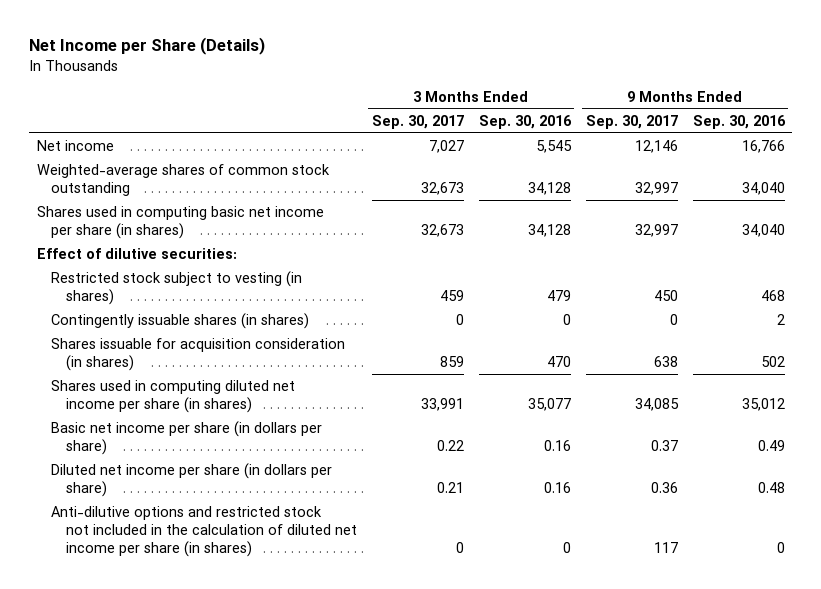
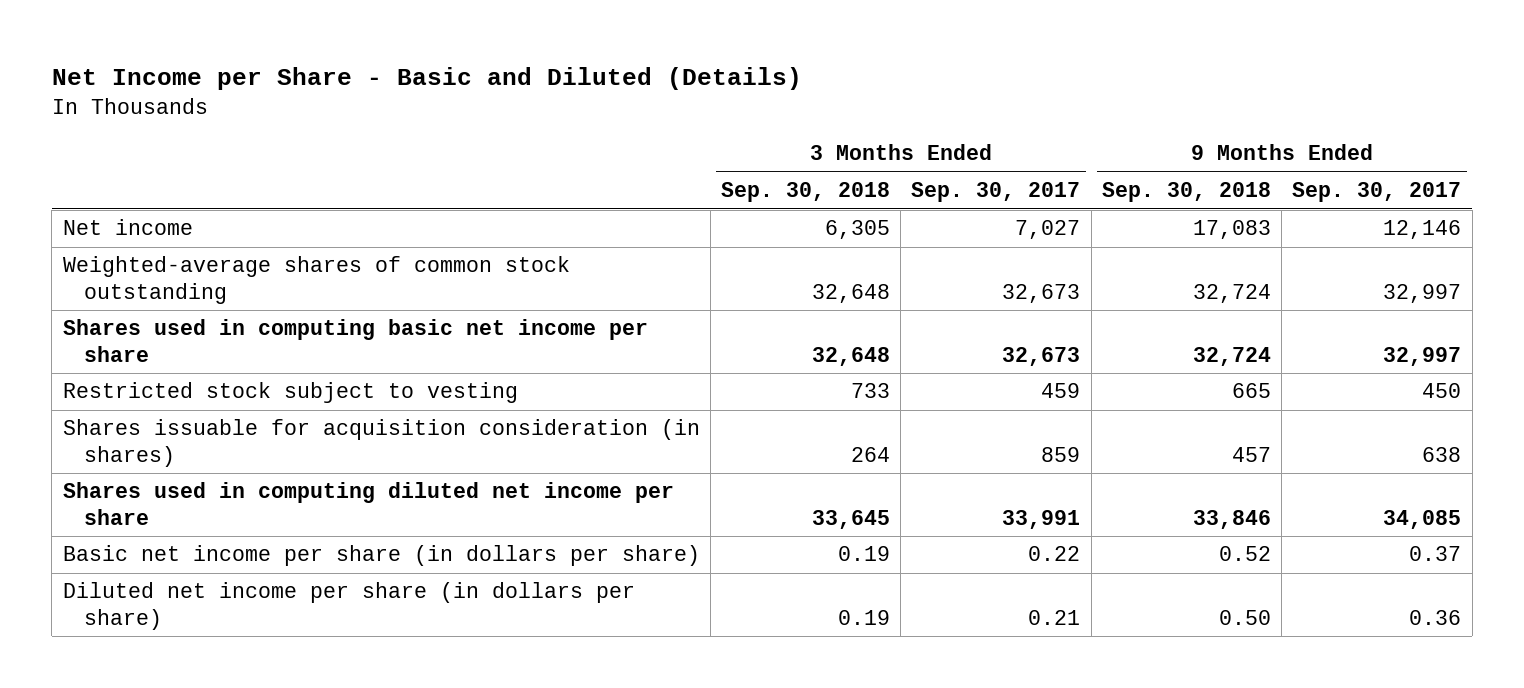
[29,37,266,56] Net Income per Share (Details) -> [51,66,802,90] Net Income per Share - Basic and Diluted (Details)
[478,114,572,129] Sep. 30, 2016 -> none
[692,114,786,129] Sep. 30, 2016 -> none
none -> [721,182,891,203] Sep. 30, 2018
none -> [1101,182,1271,203] Sep. 30, 2018
[36,248,237,260] Effect of dilutive securities: -> none
[51,313,310,330] Contingently issuable shares (in shares) -> none
[36,206,324,240] Shares used in computing basic net income per share (in shares) -> [62,319,648,362] Shares used in computing basic net income per share
[51,271,303,306] Restricted stock subject to vesting (in shares) -> [62,382,518,404] Restricted stock subject to vesting
[51,380,296,414] Shares used in computing diluted net income per share (in shares) -> [62,482,674,525] Shares used in computing diluted net income per share
[51,506,357,558] Anti-dilutive options and restricted stock not included in the calculation of diluted net income per share (in shares) -> none

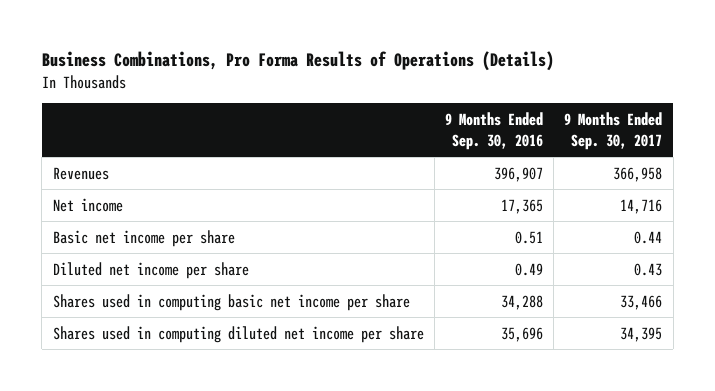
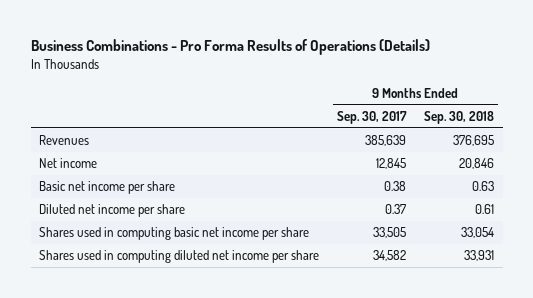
[41,51,554,72] Business Combinations, Pro Forma Results of Operations (Details) -> [30,39,430,56] Business Combinations - Pro Forma Results of Operations (Details)
[445,112,544,150] 9 Months Ended Sep. 30, 2016 -> none
none -> [423,111,494,125] Sep. 30, 2018
[613,166,663,182] 366,958 -> [365,135,407,147] 385,639
[620,198,663,214] 14,716 -> [376,158,407,170] 12,845
[634,230,663,244] 0.44 -> [384,181,407,192] 0.38
[634,262,663,276] 0.43 -> [385,204,407,215] 0.37
[620,294,663,310] 33,466 -> [373,227,407,239] 33,505
[620,326,663,342] 34,395 -> [373,250,407,262] 34,582

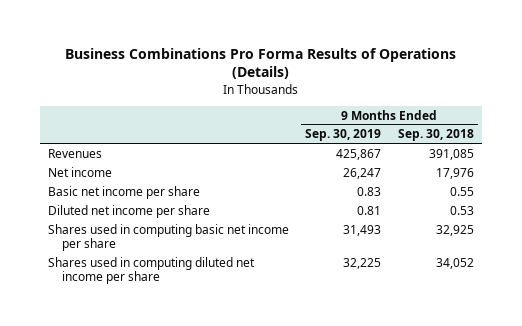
[30,39,430,56] Business Combinations - Pro Forma Results of Operations (Details) -> [64,47,456,80] Business Combinations Pro Forma Results of Operations (Details)
[337,111,408,125] Sep. 30, 2017 -> none
none -> [305,129,382,142] Sep. 30, 2019
[452,135,494,147] 376,695 -> [428,148,474,160] 391,085
[458,158,494,170] 20,846 -> [435,167,474,179] 17,976
[471,181,494,192] 0.63 -> [449,186,474,196] 0.55
[474,204,494,215] 0.61 -> [449,205,474,215] 0.53
[460,227,494,239] 33,054 -> [435,224,474,236] 32,925
[463,250,494,262] 33,931 -> [435,257,474,269] 34,052

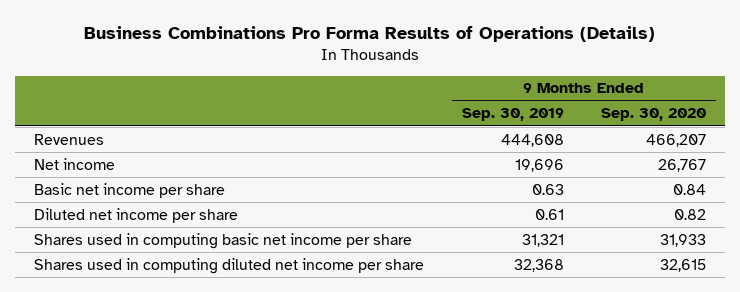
[397,129,474,142] Sep. 30, 2018 -> none
none -> [601,108,707,122] Sep. 30, 2020
[336,148,382,160] 425,867 -> [500,133,564,147] 444,608
[343,167,382,179] 26,247 -> [514,158,564,172] 19,696
[357,186,382,196] 0.83 -> [531,183,564,195] 0.63
[357,205,382,215] 0.81 -> [534,208,564,220] 0.61
[343,224,382,236] 31,493 -> [521,233,564,247] 31,321
[343,257,382,269] 32,225 -> [513,258,564,272] 32,368

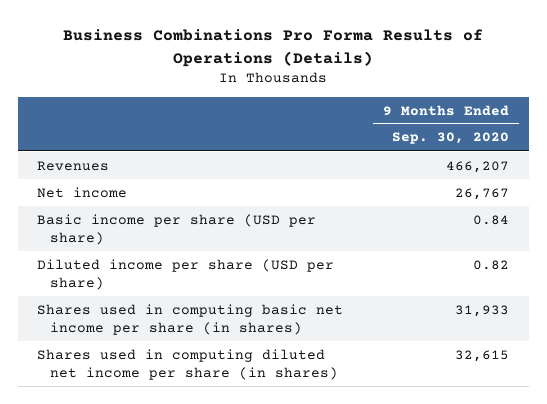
[461,108,564,122] Sep. 30, 2019 -> none
[33,182,225,198] Basic net income per share -> [37,213,317,245] Basic income per share (USD per share)
[33,207,238,223] Diluted net income per share -> [37,258,335,290] Diluted income per share (USD per share)
[33,232,412,249] Shares used in computing basic net income per share -> [37,303,344,335] Shares used in computing basic net income per share (in shares)
[33,257,424,274] Shares used in computing diluted net income per share -> [37,348,339,380] Shares used in computing diluted net income per share (in shares)

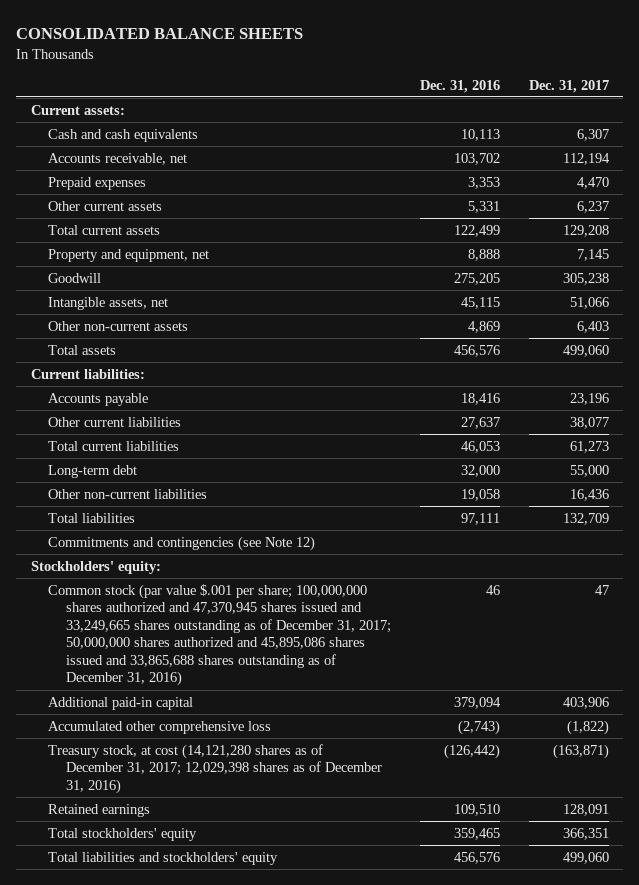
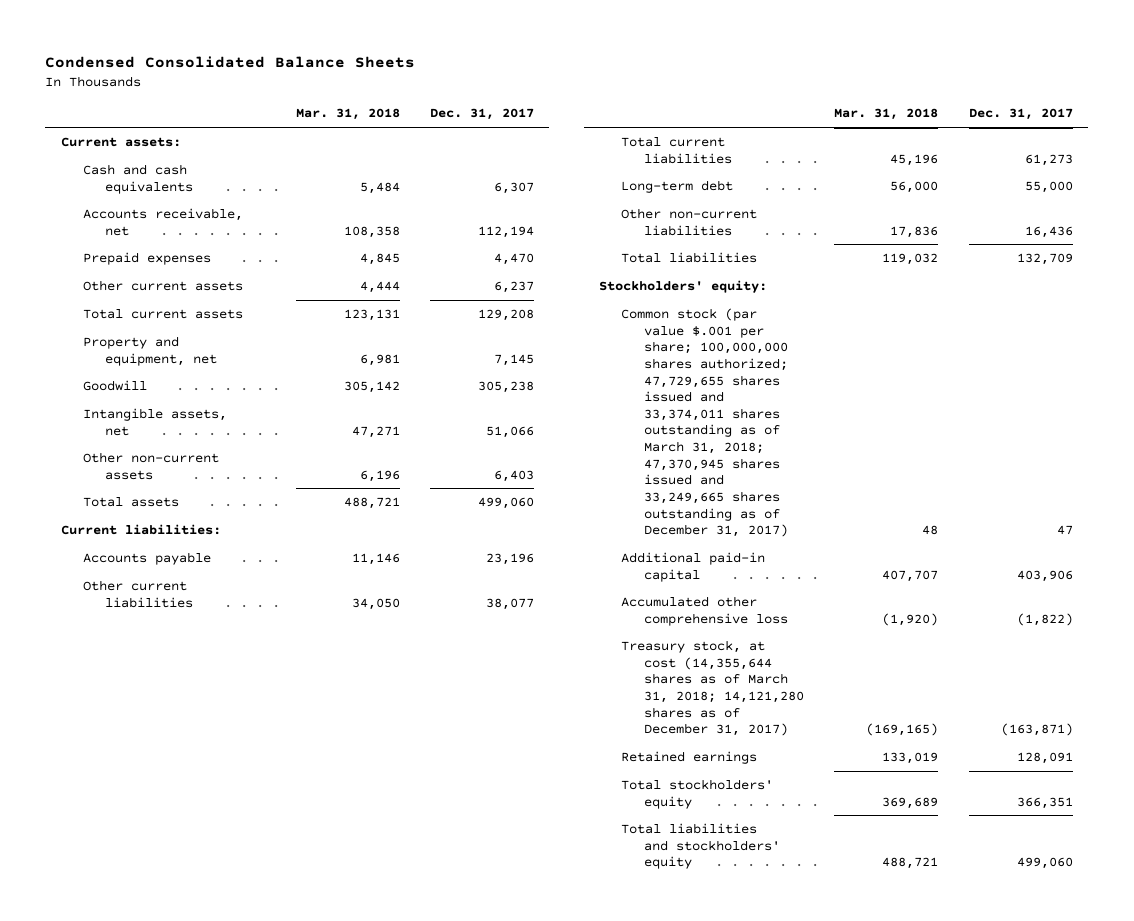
[16,27,304,39] CONSOLIDATED BALANCE SHEETS -> [45,55,416,68] Condensed Consolidated Balance Sheets
[419,79,500,93] Dec. 31, 2016 -> none
none -> [295,108,400,121] Mar. 31, 2018
[48,535,316,551] Commitments and contingencies (see Note 12) -> none
[48,583,392,687] Common stock (par value $.001 per share; 100,000,000 shares authorized and 47,370,945 shares issued and 33,249,665 shares outstanding as of December 31, 2017; 50,000,000 shares authorized and 45,895,086 shares issued and 33,865,688 shares outstanding as of December 31, 2016) -> [621,307,788,538] Common stock (par value $.001 per share; 100,000,000 shares authorized; 47,729,655 shares issued and 33,374,011 shares outstanding as of March 31, 2018; 47,370,945 shares issued and 33,249,665 shares outstanding as of December 31, 2017)
[48,743,383,794] Treasury stock, at cost (14,121,280 shares as of December 31, 2017; 12,029,398 shares as of December 31, 2016) -> [621,639,804,737] Treasury stock, at cost (14,355,644 shares as of March 31, 2018; 14,121,280 shares as of December 31, 2017)

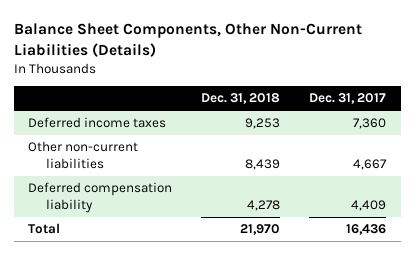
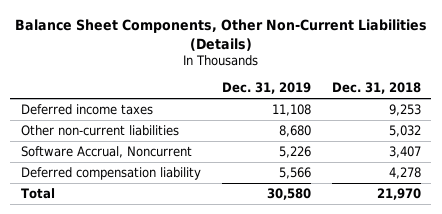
[309,93,387,105] Dec. 31, 2017 -> none
none -> [221,82,311,95] Dec. 31, 2019
[245,159,281,171] 8,439 -> [388,124,421,137] 5,032
none -> [20,145,192,158] Software Accrual, Noncurrent

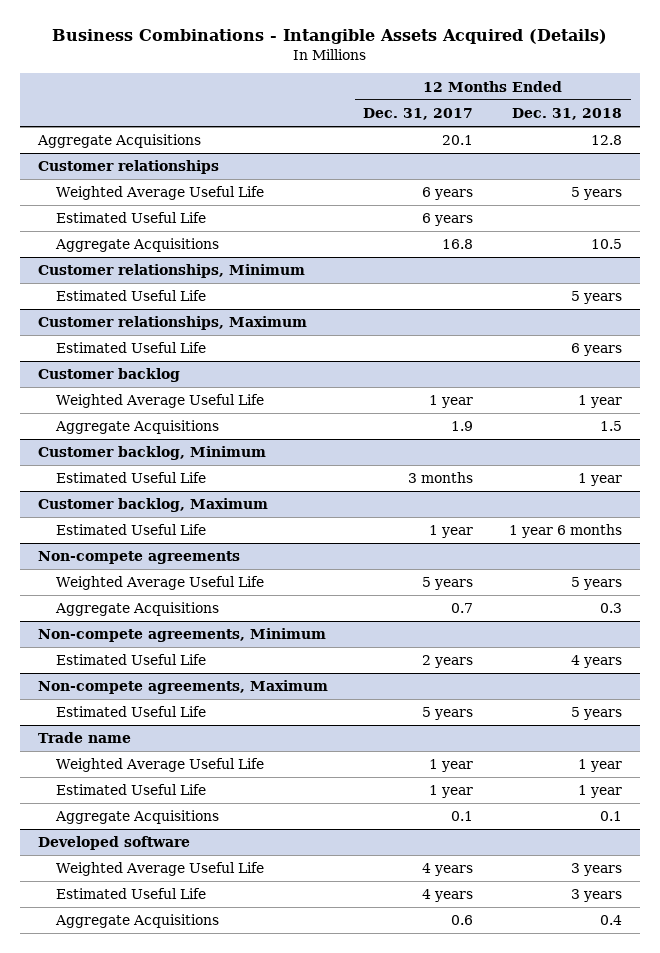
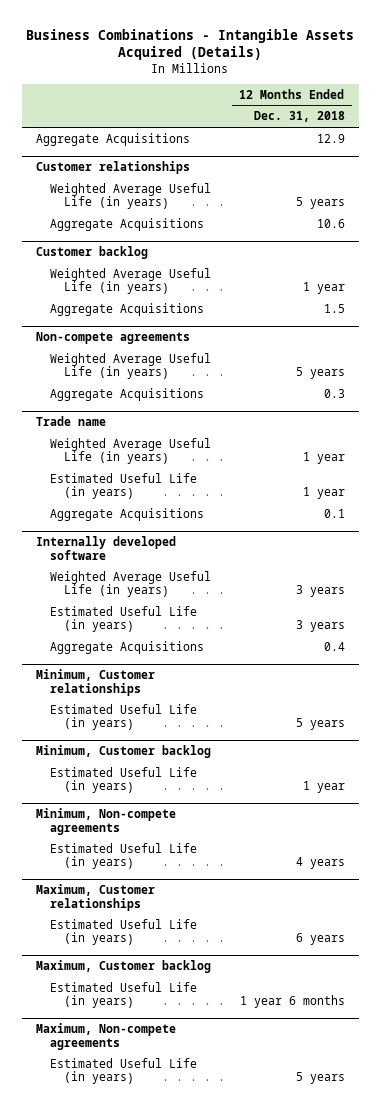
[363,108,474,121] Dec. 31, 2017 -> none
[591,135,623,146] 12.8 -> [316,133,345,143] 12.9
[56,212,207,224] Estimated Useful Life -> none
[37,264,305,279] Customer relationships, Minimum -> none
[56,290,207,302] Estimated Useful Life -> none
[37,316,307,331] Customer relationships, Maximum -> none
[56,342,207,354] Estimated Useful Life -> none
[56,186,265,201] Weighted Average Useful Life -> [50,182,212,210] Weighted Average Useful Life (in years)
[591,239,623,250] 10.5 -> [316,218,345,228] 10.6
[56,394,265,409] Weighted Average Useful Life -> [50,267,212,295] Weighted Average Useful Life (in years)
[37,446,266,461] Customer backlog, Minimum -> none
[56,472,207,484] Estimated Useful Life -> none
[37,498,268,513] Customer backlog, Maximum -> none
[56,524,207,536] Estimated Useful Life -> none
[56,576,265,591] Weighted Average Useful Life -> [50,352,212,380] Weighted Average Useful Life (in years)
[37,628,326,643] Non-compete agreements, Minimum -> none
[56,654,207,666] Estimated Useful Life -> none
[37,680,328,695] Non-compete agreements, Maximum -> none
[56,706,207,718] Estimated Useful Life -> none
[56,758,265,773] Weighted Average Useful Life -> [50,437,212,465] Weighted Average Useful Life (in years)
[56,784,207,796] Estimated Useful Life -> [50,472,198,500] Estimated Useful Life (in years)
[37,836,190,851] Developed software -> [36,536,177,560] Internally developed software
[56,862,265,877] Weighted Average Useful Life -> [50,570,212,598] Weighted Average Useful Life (in years)
[56,888,207,900] Estimated Useful Life -> [50,605,198,633] Estimated Useful Life (in years)
none -> [36,669,156,696] Minimum, Customer relationships
none -> [50,703,198,731] Estimated Useful Life (in years)
none -> [36,745,212,759] Minimum, Customer backlog
none -> [50,766,198,794] Estimated Useful Life (in years)
none -> [36,808,177,835] Minimum, Non-compete agreements
none -> [50,842,198,870] Estimated Useful Life (in years)
none -> [36,884,156,911] Maximum, Customer relationships
none -> [50,918,198,946] Estimated Useful Life (in years)
none -> [36,960,212,974] Maximum, Customer backlog
none -> [50,981,198,1009] Estimated Useful Life (in years)
none -> [36,1023,177,1050] Maximum, Non-compete agreements
none -> [50,1057,198,1085] Estimated Useful Life (in years)

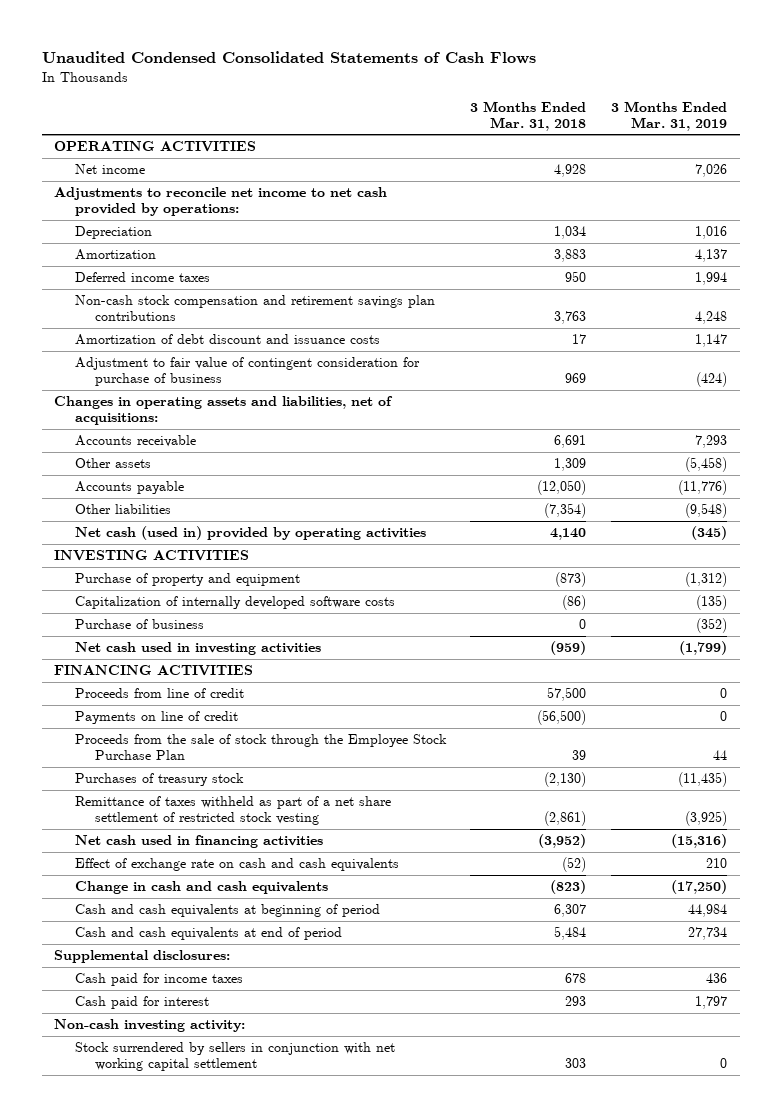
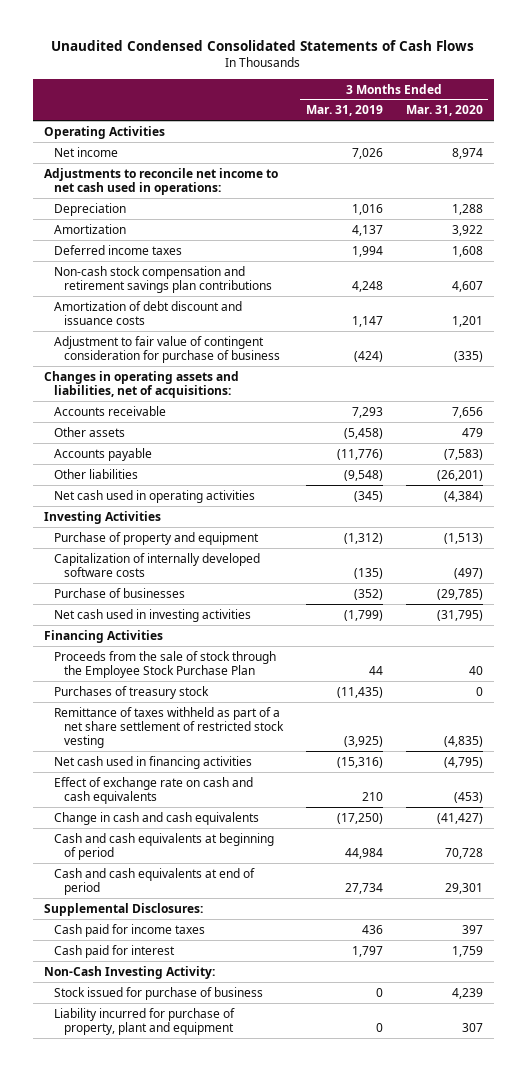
[470,100,587,131] 3 Months Ended Mar. 31, 2018 -> none
none -> [405,105,483,117] Mar. 31, 2020
[53,141,256,153] OPERATING ACTIVITIES -> [44,125,166,139] Operating Activities
[53,187,387,217] Adjustments to reconcile net income to net cash provided by operations: -> [44,167,279,195] Adjustments to reconcile net income to net cash used in operations:
[74,526,426,541] Net cash (used in) provided by operating activities -> [54,489,256,503] Net cash used in operating activities
[53,550,249,562] INVESTING ACTIVITIES -> [44,510,162,524] Investing Activities
[74,619,204,630] Purchase of business -> [54,587,186,598] Purchase of businesses
[74,688,244,699] Proceeds from line of credit -> none
[74,711,238,725] Payments on line of credit -> none
[53,665,253,677] FINANCING ACTIVITIES -> [44,629,164,643] Financing Activities
[53,950,230,964] Supplemental disclosures: -> [44,902,204,916] Supplemental Disclosures:
[74,1042,395,1072] Stock surrendered by sellers in conjunction with net working capital settlement -> none
[53,1019,245,1033] Non-cash investing activity: -> [44,965,216,979] Non-Cash Investing Activity:
none -> [54,986,264,1000] Stock issued for purchase of business
none -> [54,1007,236,1035] Liability incurred for purchase of property, plant and equipment

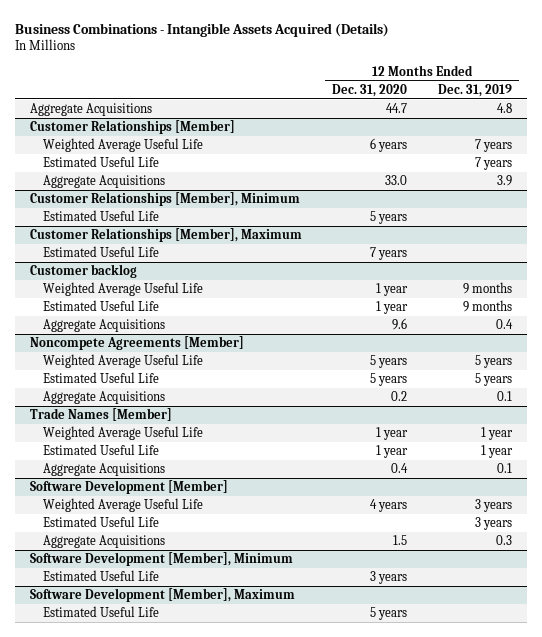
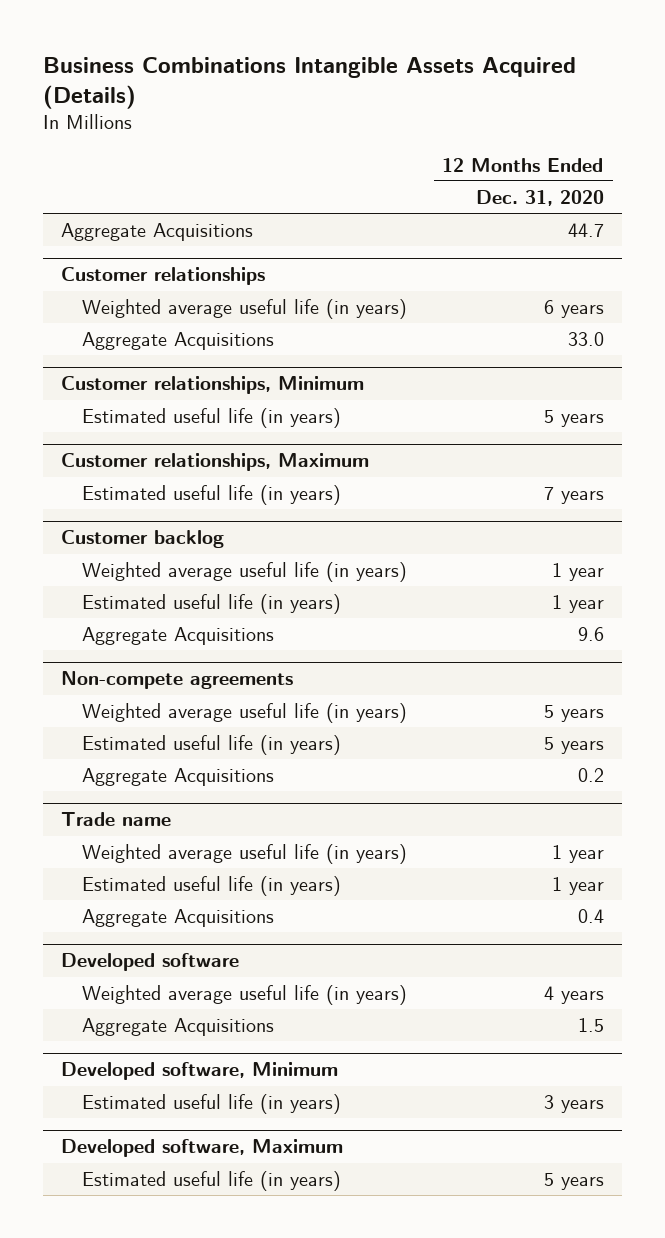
[14,22,389,37] Business Combinations - Intangible Assets Acquired (Details) -> [42,56,576,109] Business Combinations Intangible Assets Acquired (Details)
[437,84,512,98] Dec. 31, 2019 -> none
[43,156,160,168] Estimated Useful Life -> none
[30,120,236,135] Customer Relationships [Member] -> [60,267,265,286] Customer relationships
[43,138,204,153] Weighted Average Useful Life -> [82,299,408,320] Weighted average useful life (in years)
[30,192,301,207] Customer Relationships [Member], Minimum -> [60,376,364,395] Customer relationships, Minimum
[43,210,160,222] Estimated Useful Life -> [82,408,342,429] Estimated useful life (in years)
[30,228,303,243] Customer Relationships [Member], Maximum -> [60,453,369,472] Customer relationships, Maximum
[43,246,160,258] Estimated Useful Life -> [82,485,342,506] Estimated useful life (in years)
[43,282,204,297] Weighted Average Useful Life -> [82,562,408,583] Weighted average useful life (in years)
[43,300,160,312] Estimated Useful Life -> [82,594,342,615] Estimated useful life (in years)
[30,336,245,351] Noncompete Agreements [Member] -> [60,671,293,690] Non-compete agreements
[43,354,204,369] Weighted Average Useful Life -> [82,703,408,724] Weighted average useful life (in years)
[43,372,160,384] Estimated Useful Life -> [82,735,342,756] Estimated useful life (in years)
[30,408,173,422] Trade Names [Member] -> [60,812,171,827] Trade name
[43,426,204,441] Weighted Average Useful Life -> [82,844,408,865] Weighted average useful life (in years)
[43,444,160,456] Estimated Useful Life -> [82,876,342,897] Estimated useful life (in years)
[43,516,160,528] Estimated Useful Life -> none
[30,480,229,495] Software Development [Member] -> [60,953,239,972] Developed software
[43,498,204,513] Weighted Average Useful Life -> [82,985,408,1006] Weighted average useful life (in years)
[30,552,294,567] Software Development [Member], Minimum -> none
[30,588,296,603] Software Development [Member], Maximum -> none
none -> [60,1062,338,1081] Developed software, Minimum
[43,570,160,582] Estimated Useful Life -> [82,1094,342,1115] Estimated useful life (in years)
none -> [60,1139,343,1158] Developed software, Maximum
[43,606,160,618] Estimated Useful Life -> [82,1171,342,1192] Estimated useful life (in years)

